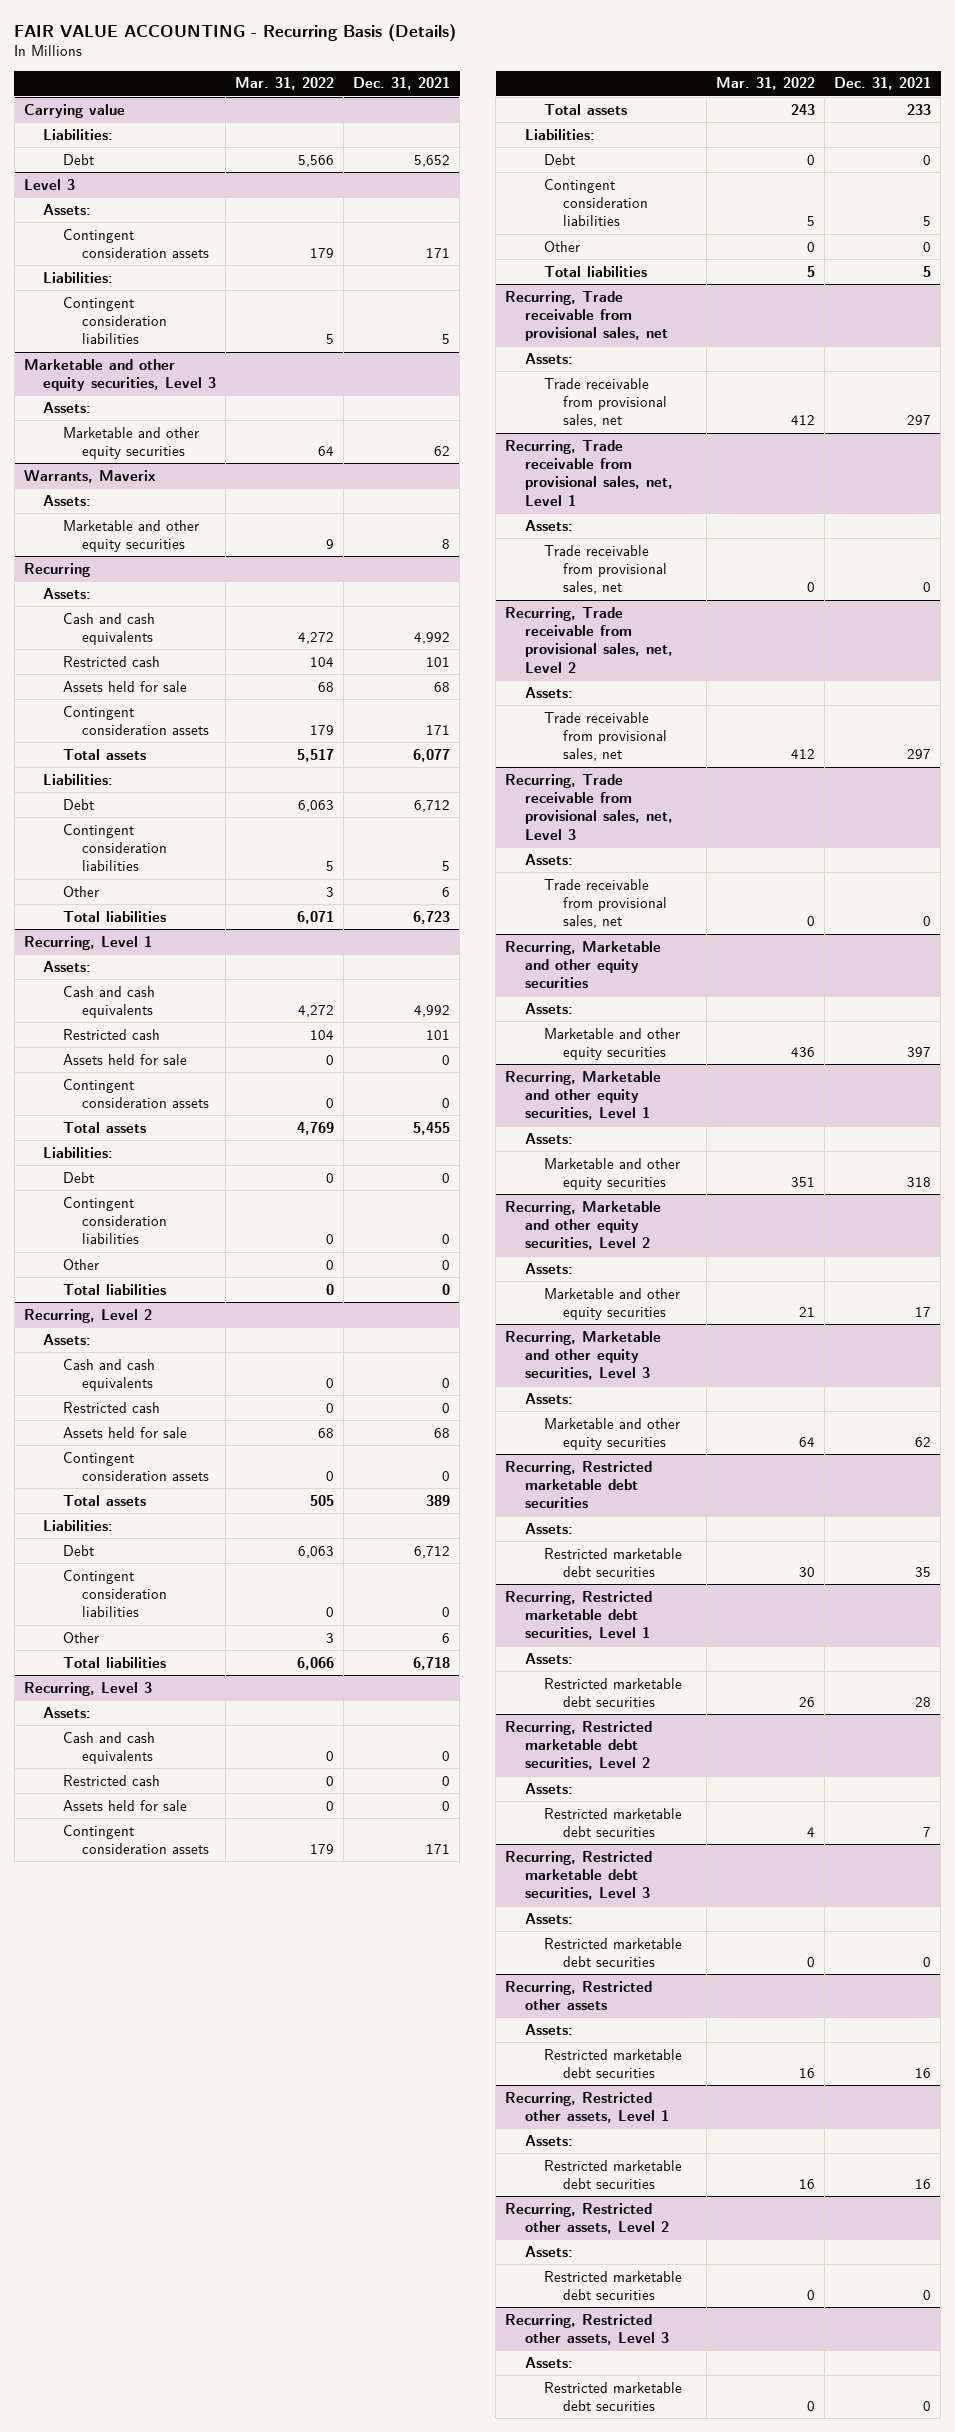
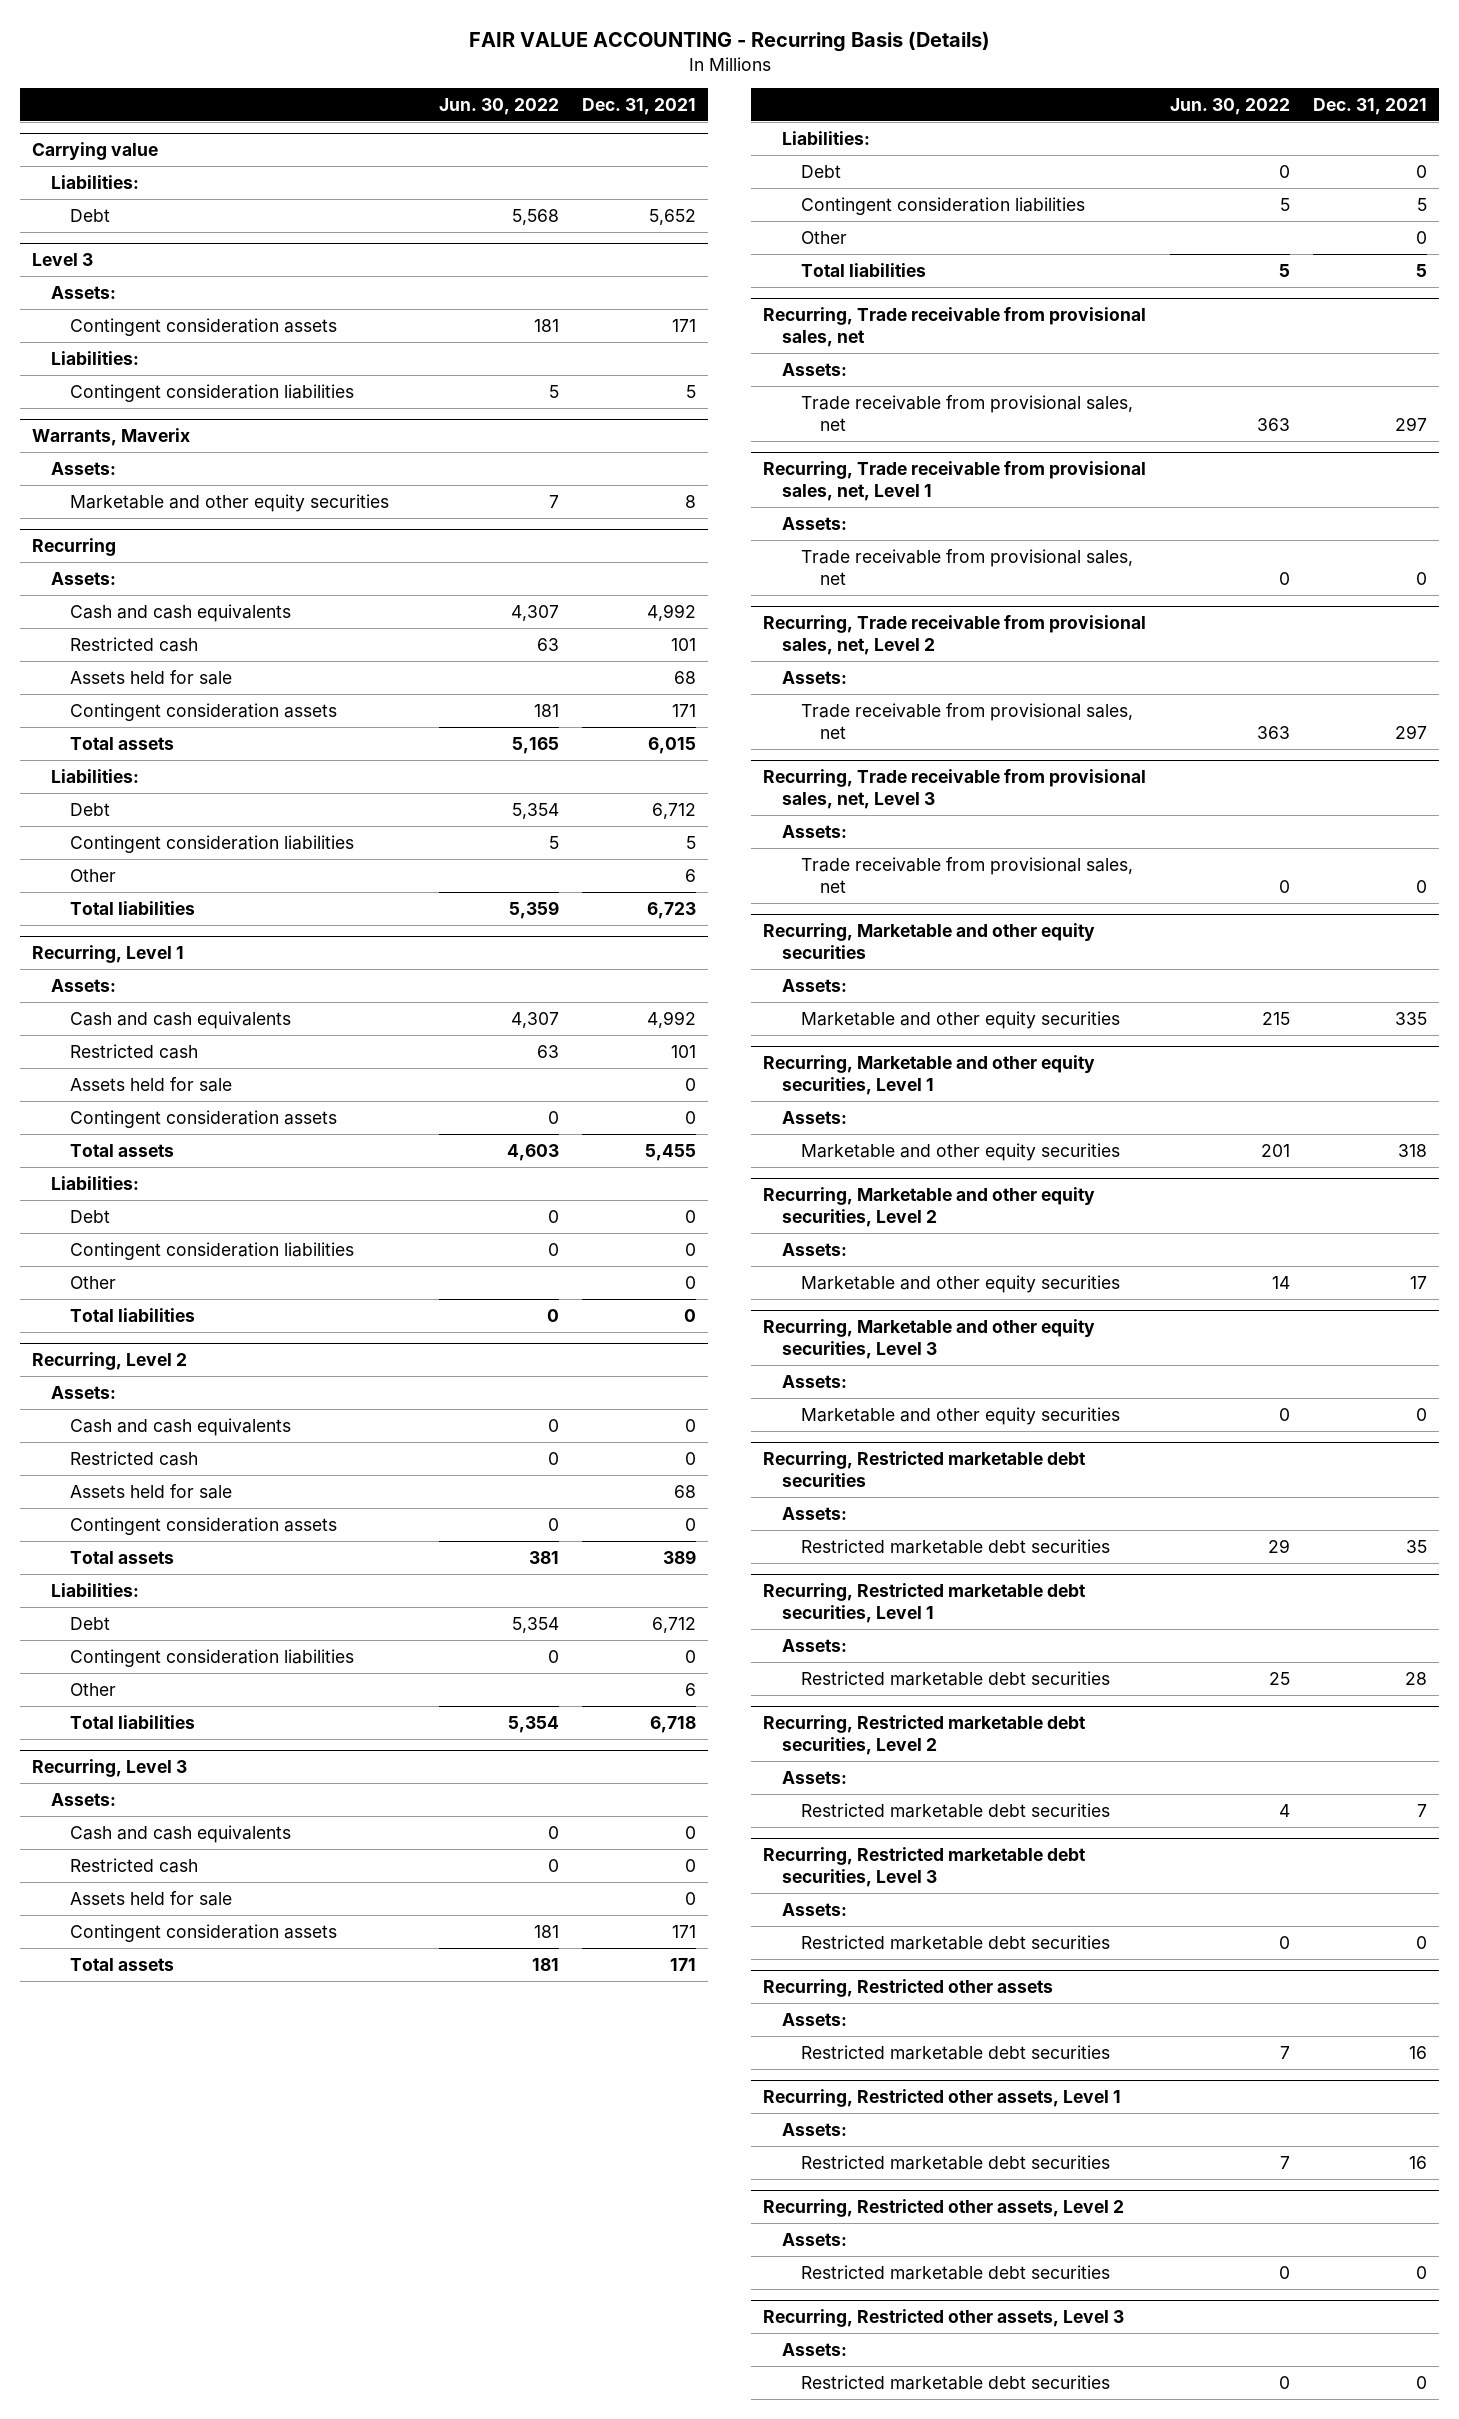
[235,77,335,91] Mar. 31, 2022 -> none
none -> [438,97,559,115] Jun. 30, 2022
[23,358,217,391] Marketable and other equity securities, Level 3 -> none
[43,401,92,413] Assets: -> none
[62,426,199,459] Marketable and other equity securities -> none
[413,748,451,762] 6,077 -> [648,736,697,754] 6,015
[907,103,932,115] 233 -> [670,1957,697,1971] 171
[907,1046,932,1057] 397 -> [1395,1011,1428,1025] 335
[915,1436,932,1447] 62 -> [1416,1407,1428,1421] 0

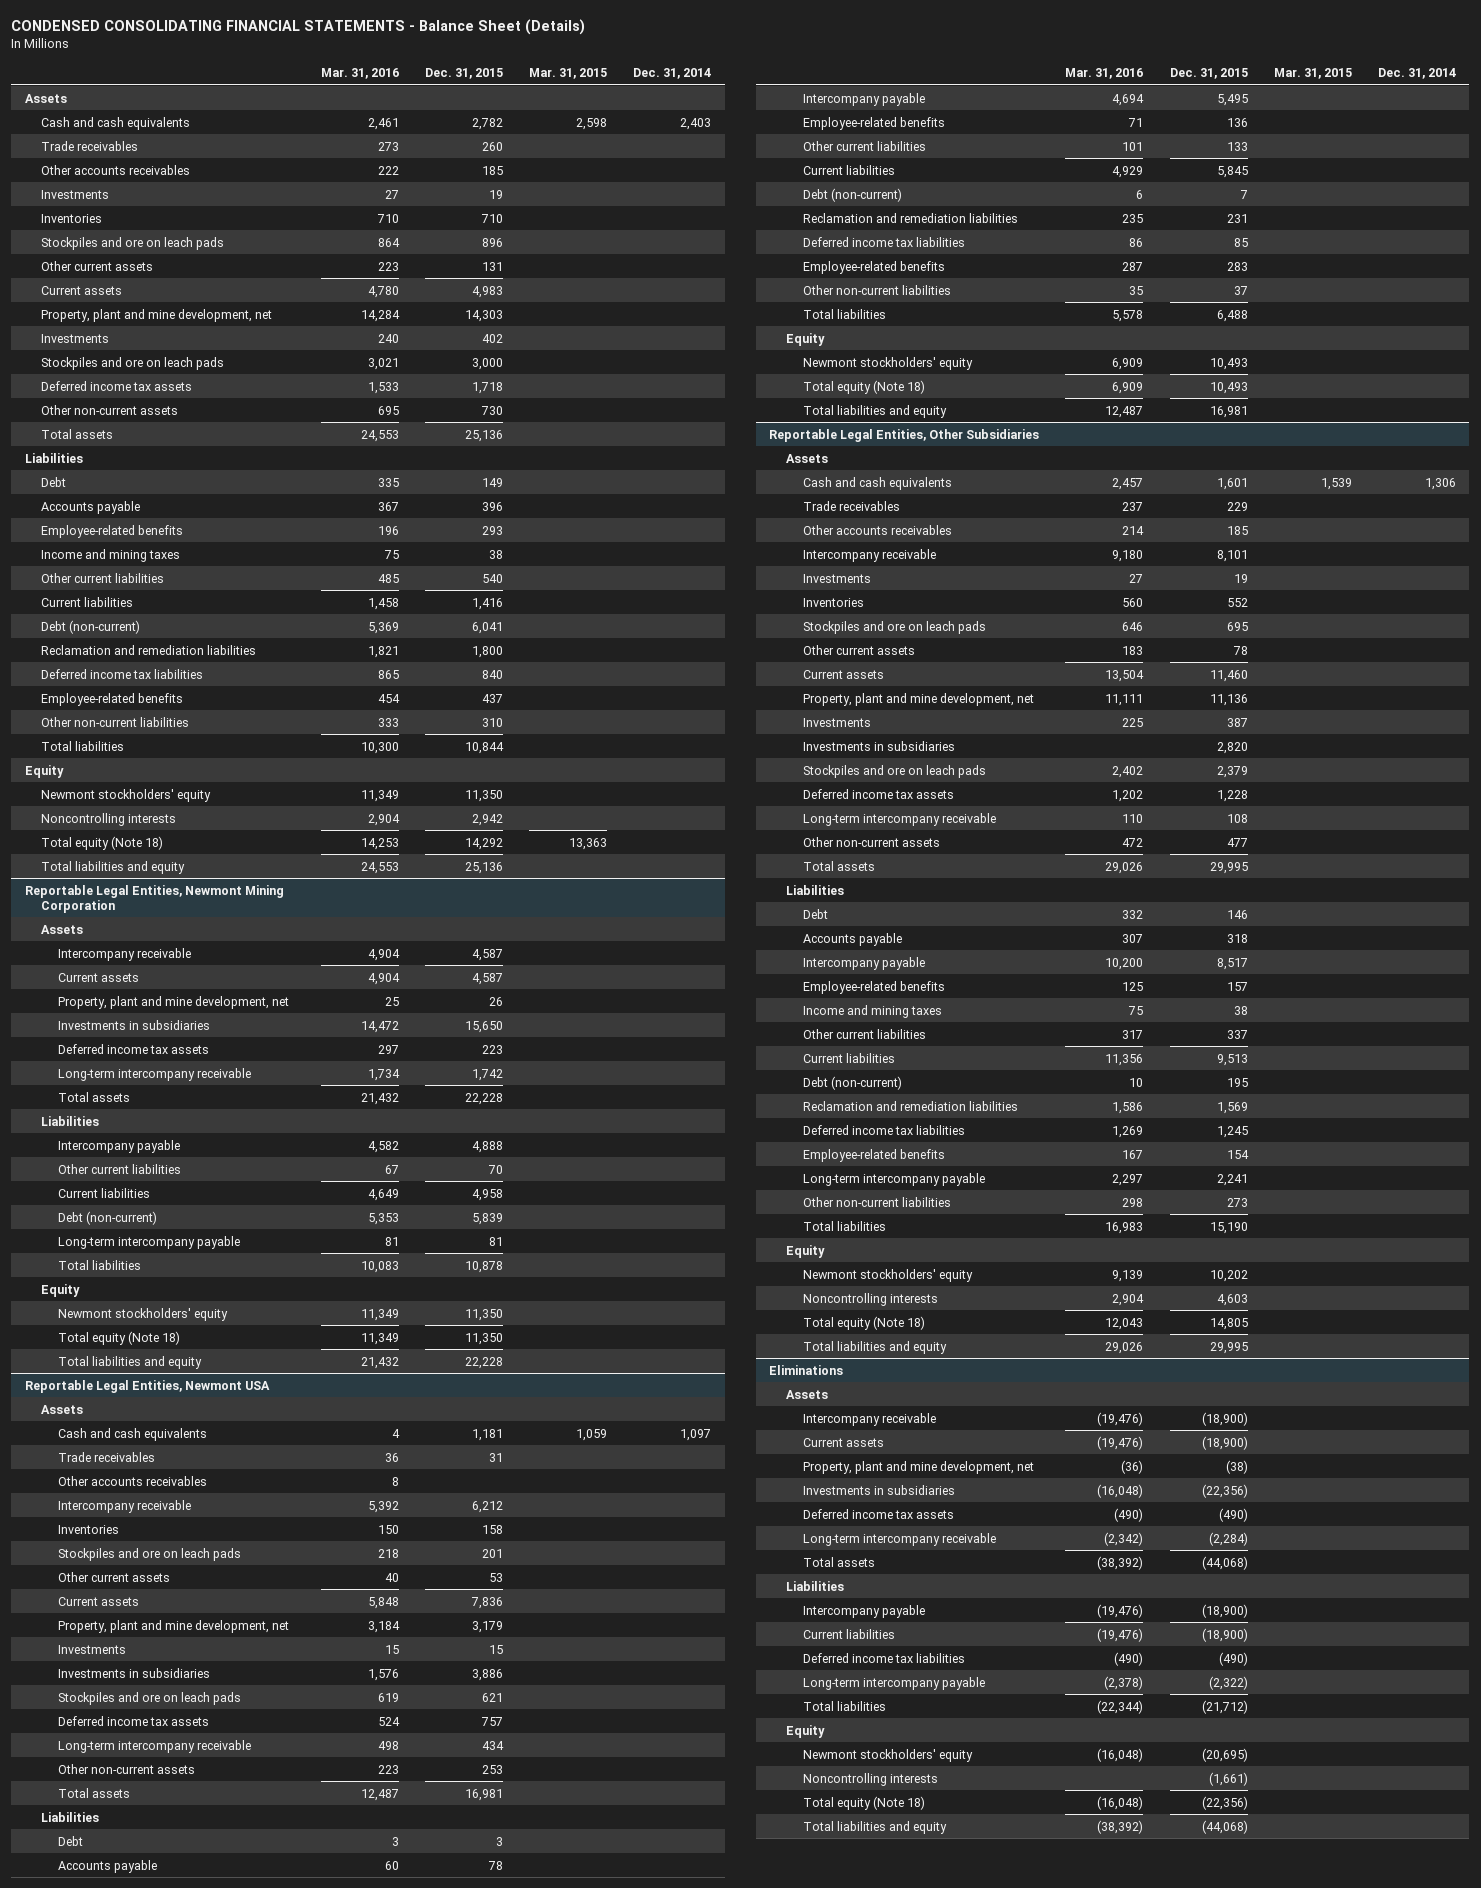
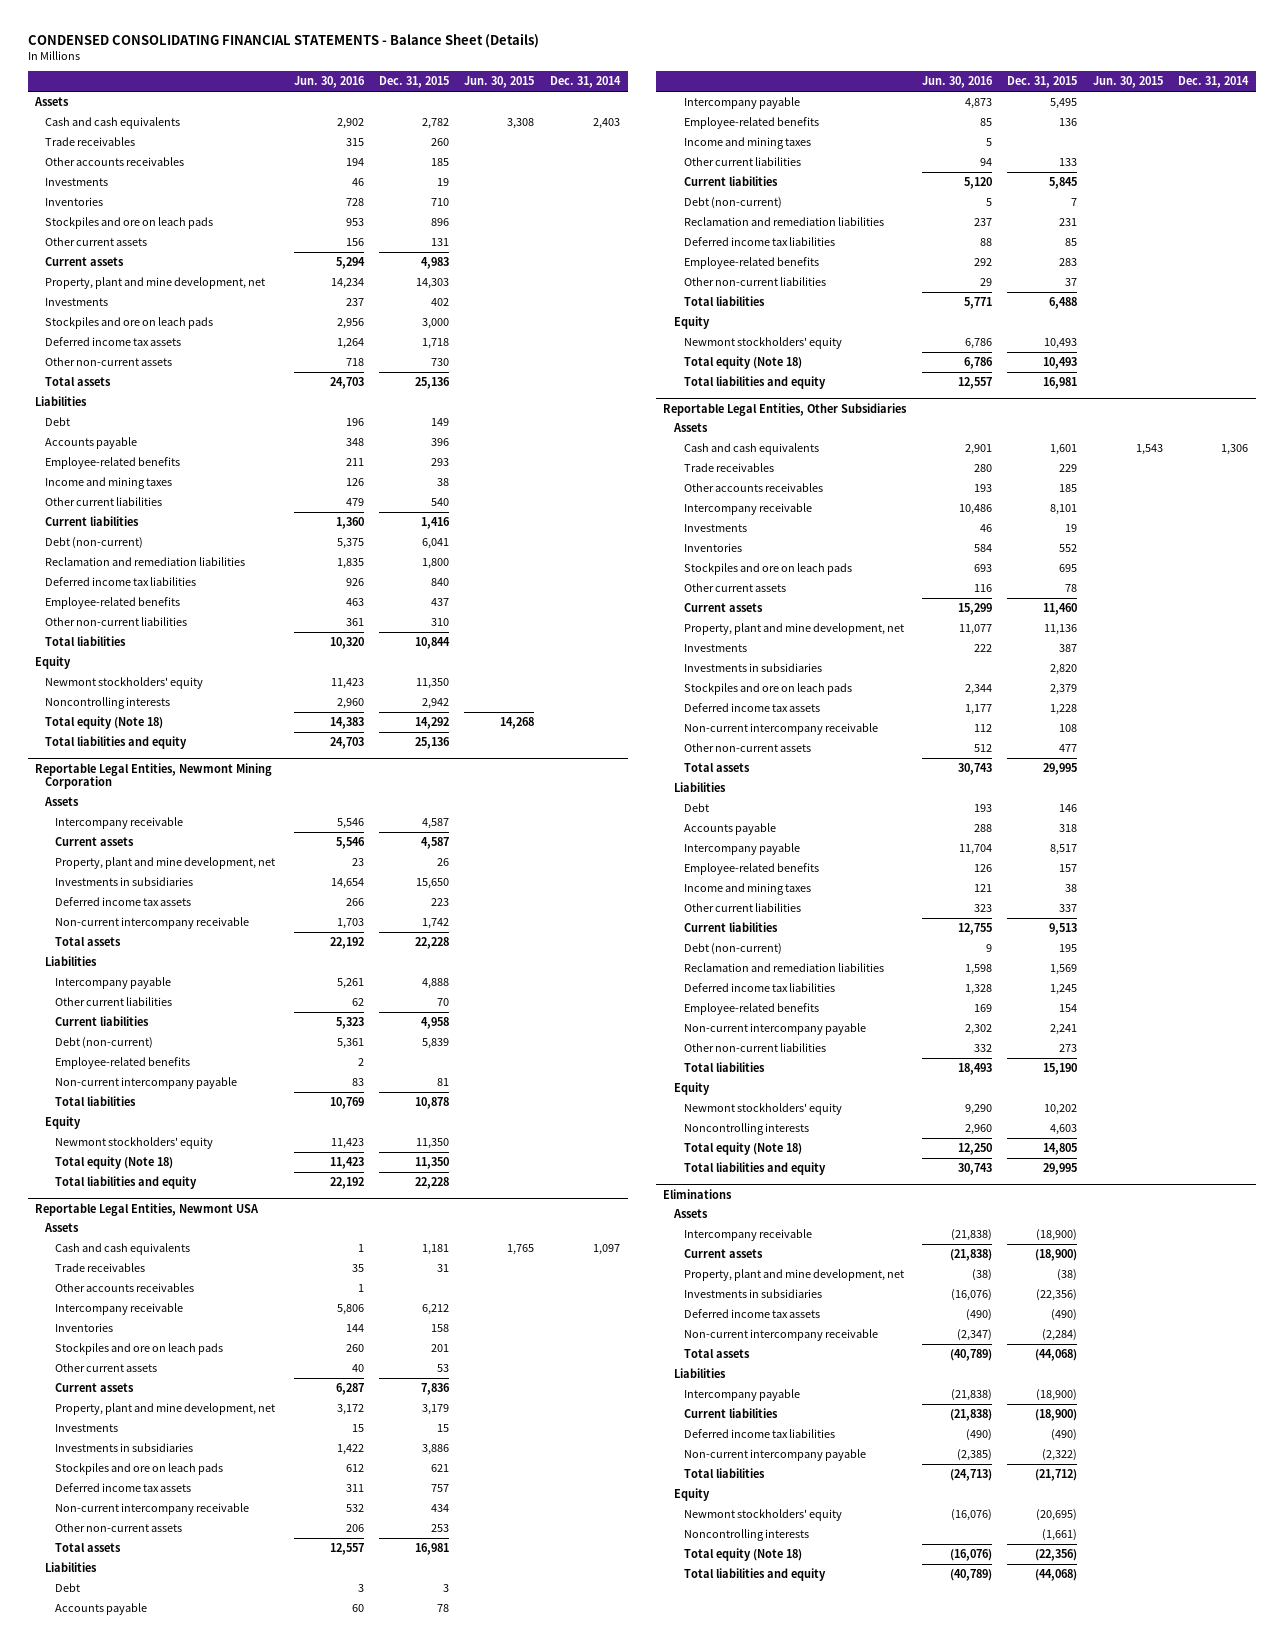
[320,68,399,80] Mar. 31, 2016 -> none
[529,68,608,80] Mar. 31, 2015 -> none
none -> [293,76,365,89] Jun. 30, 2016
none -> [464,76,535,89] Jun. 30, 2015
[58,1067,252,1081] Long-term intercompany receivable -> [55,916,250,929] Non-current intercompany receivable
none -> [55,1056,191,1069] Employee-related benefits
[58,1235,241,1249] Long-term intercompany payable -> [55,1076,238,1089] Non-current intercompany payable
[58,1739,252,1753] Long-term intercompany receivable -> [55,1502,250,1515] Non-current intercompany receivable
none -> [683,136,811,149] Income and mining taxes
[802,812,996,826] Long-term intercompany receivable -> [683,722,878,735] Non-current intercompany receivable
[802,1172,985,1186] Long-term intercompany payable -> [683,1022,866,1035] Non-current intercompany payable
[802,1532,996,1546] Long-term intercompany receivable -> [683,1328,878,1341] Non-current intercompany receivable
[802,1676,985,1690] Long-term intercompany payable -> [683,1448,866,1461] Non-current intercompany payable

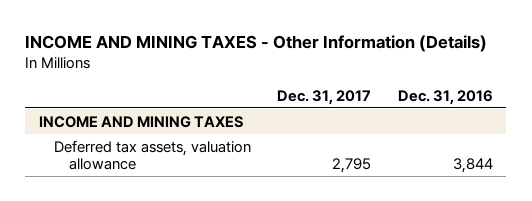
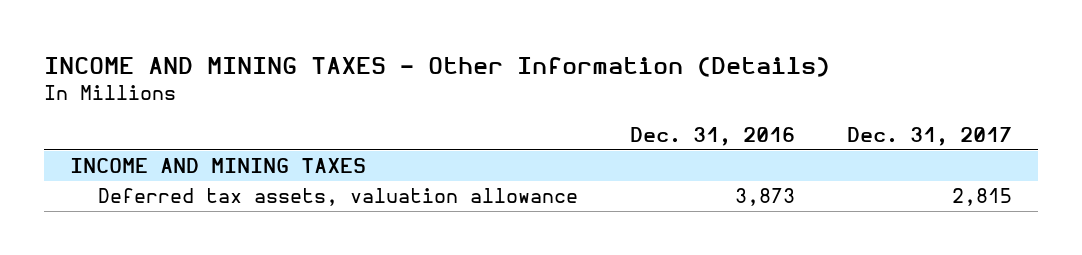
[332,158,372,174] 2,795 -> [952,188,1013,207] 2,815
[452,158,493,174] 3,844 -> [735,188,796,207] 3,873

